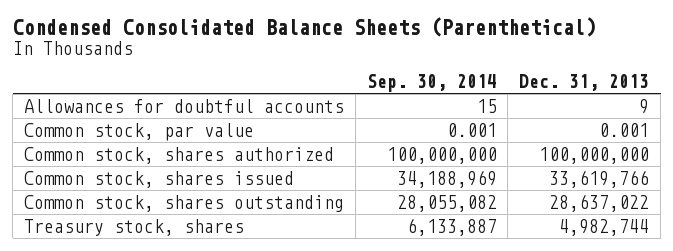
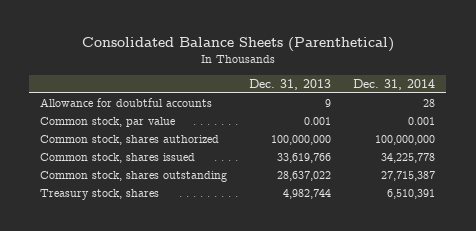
[12,17,596,38] Condensed Consolidated Balance Sheets (Parenthetical) -> [81,37,394,53] Consolidated Balance Sheets (Parenthetical)
[366,74,497,93] Sep. 30, 2014 -> none
none -> [353,78,436,90] Dec. 31, 2014
[24,98,345,113] Allowances for doubtful accounts -> [40,97,213,107] Allowance for doubtful accounts

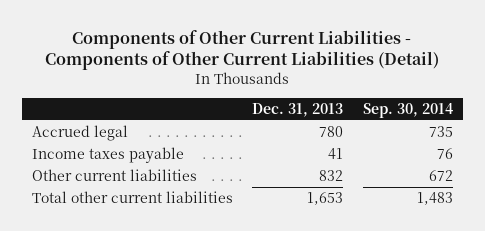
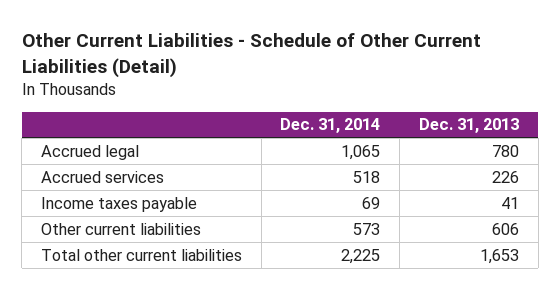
[45,29,440,71] Components of Other Current Liabilities - Components of Other Current Liabilities (Detail) -> [21,33,481,78] Other Current Liabilities - Schedule of Other Current Liabilities (Detail)
[363,102,454,118] Sep. 30, 2014 -> none
none -> [280,118,381,134] Dec. 31, 2014
none -> [40,170,164,183] Accrued services
[319,169,344,181] 832 -> [491,222,519,235] 606

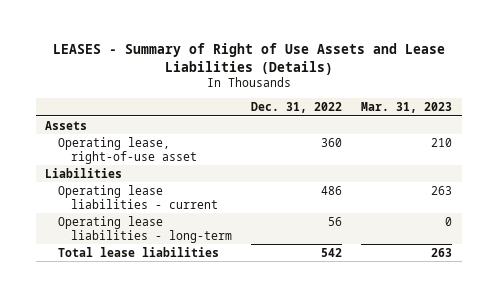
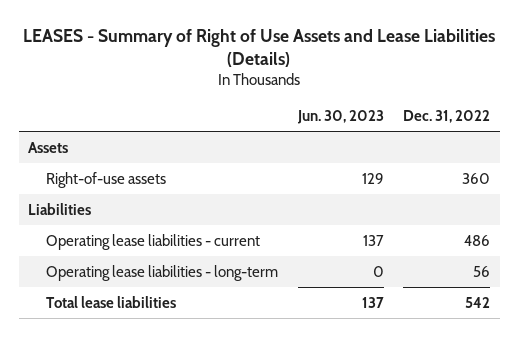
[361,102,453,114] Mar. 31, 2023 -> none
none -> [296,110,384,125] Jun. 30, 2023
[58,136,198,164] Operating lease, right-of-use asset -> [46,171,167,188] Right-of-use assets

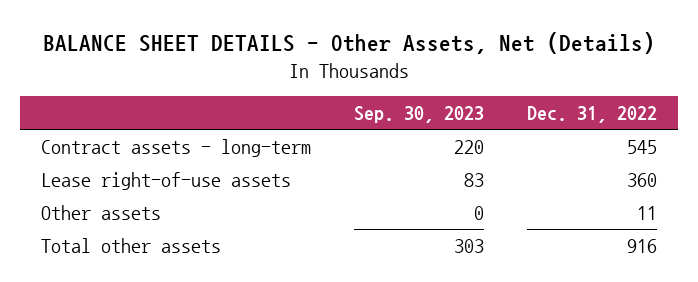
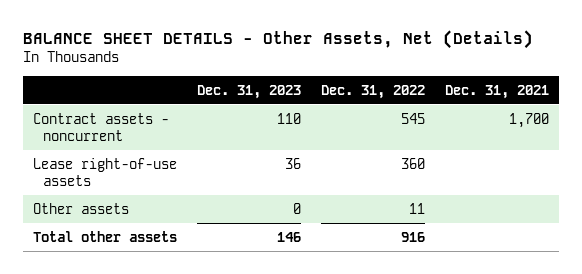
[354,105,485,123] Sep. 30, 2023 -> none
none -> [197,84,302,99] Dec. 31, 2023
none -> [445,84,550,99] Dec. 31, 2021
[41,138,312,157] Contract assets - long-term -> [32,112,169,142] Contract assets - noncurrent

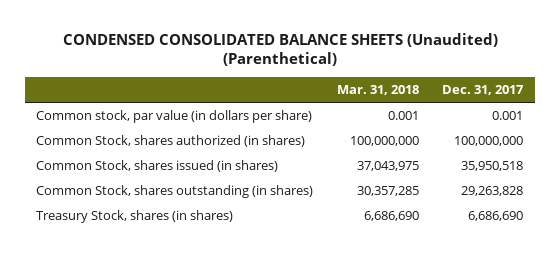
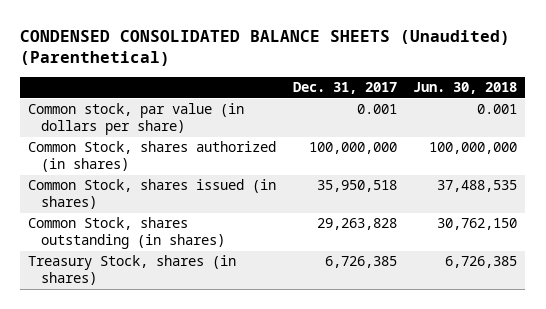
[336,85,419,96] Mar. 31, 2018 -> none
none -> [413,82,518,95] Jun. 30, 2018
[468,211,524,222] 6,686,690 -> [324,256,397,269] 6,726,385

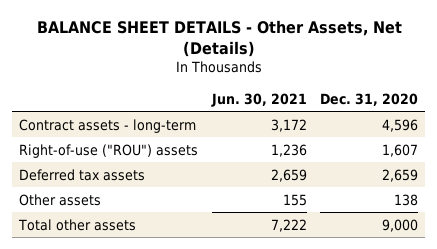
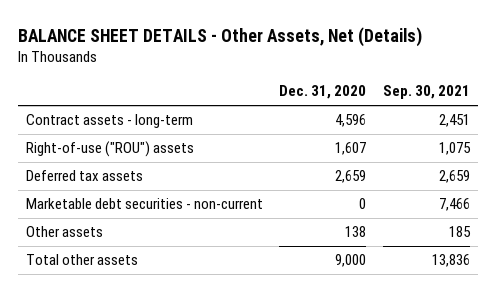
[210,92,307,107] Jun. 30, 2021 -> none
none -> [382,85,470,100] Sep. 30, 2021
none -> [26,198,264,210] Marketable debt securities - non-current

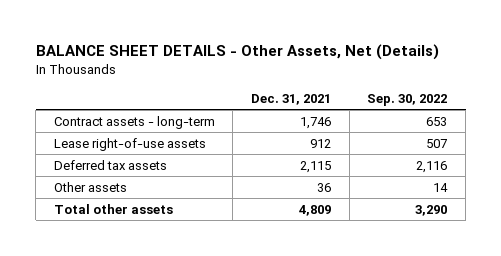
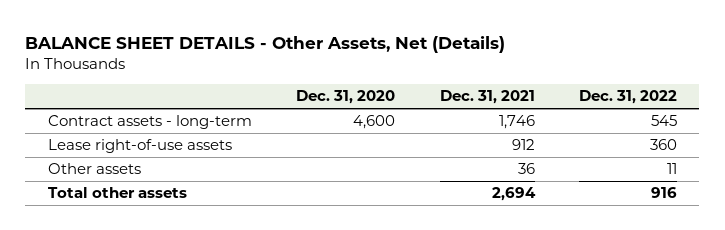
[367,93,448,106] Sep. 30, 2022 -> none
none -> [296,90,396,105] Dec. 31, 2020
none -> [579,90,678,105] Dec. 31, 2022
[53,159,167,170] Deferred tax assets -> none
[299,204,332,216] 4,809 -> [491,187,536,202] 2,694

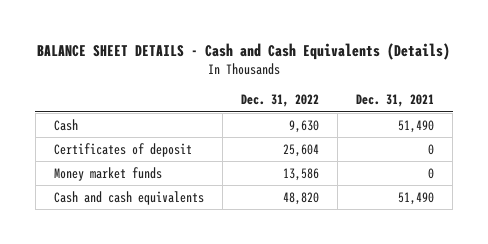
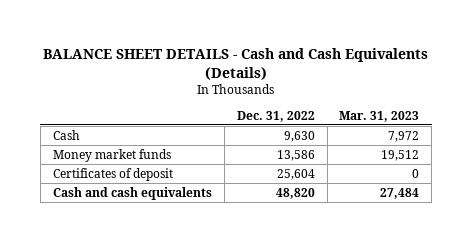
[356,94,435,108] Dec. 31, 2021 -> none
none -> [339,110,420,122] Mar. 31, 2023
[53,142,192,157] Certificates of deposit -> [52,167,173,181] Certificates of deposit

